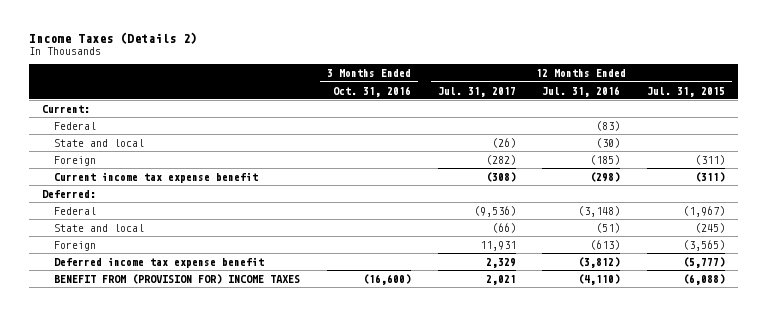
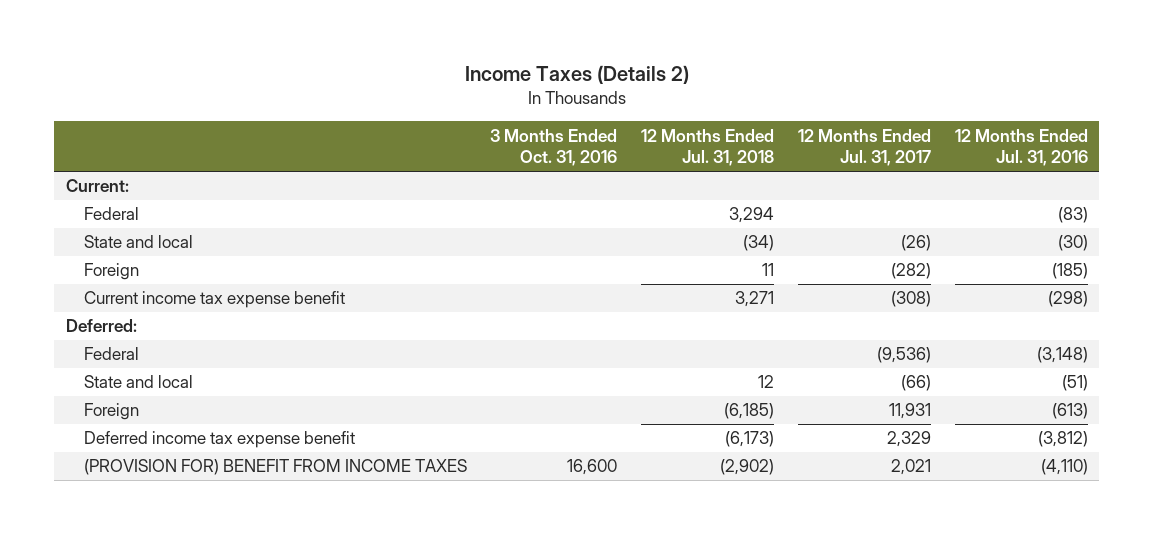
[647,86,726,97] Jul. 31, 2015 -> none
none -> [641,128,775,167] 12 Months Ended Jul. 31, 2018
[54,273,301,284] BENEFIT FROM (PROVISION FOR) INCOME TAXES -> [83,459,467,476] (PROVISION FOR) BENEFIT FROM INCOME TAXES
[363,273,412,285] (16,600) -> [567,459,618,476] 16,600

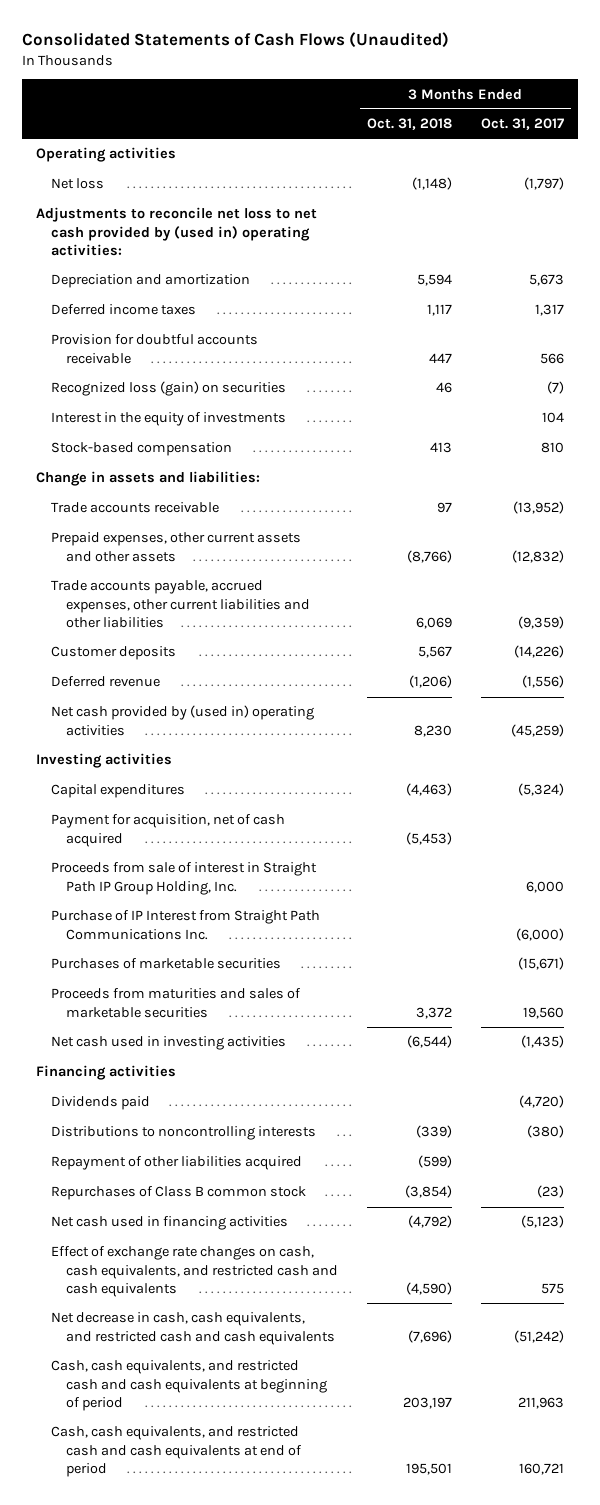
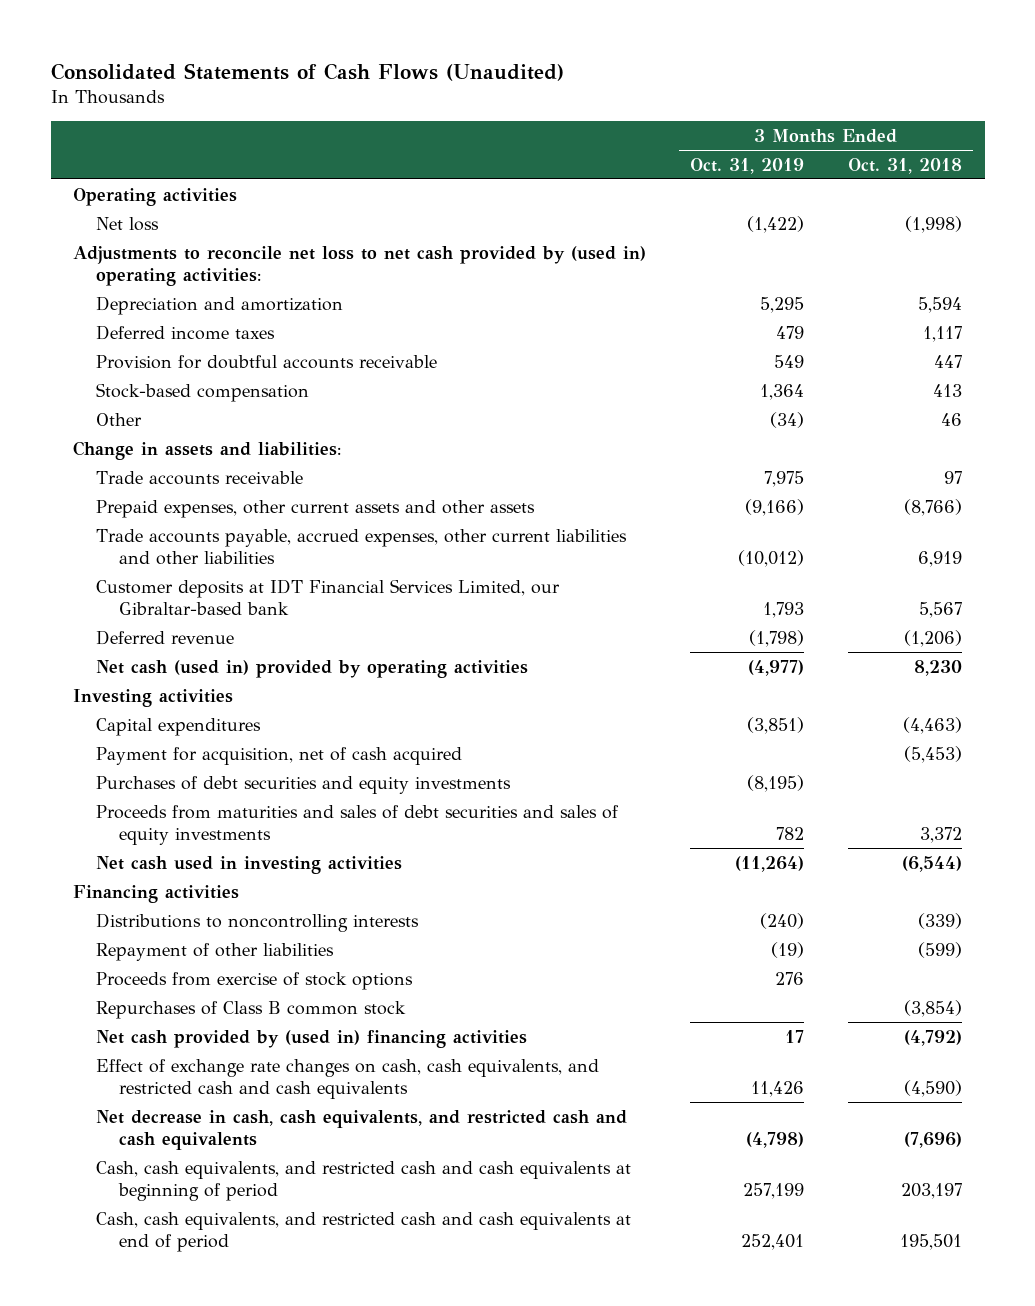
[480,118,564,131] Oct. 31, 2017 -> none
none -> [690,157,805,174] Oct. 31, 2019
[411,177,452,191] (1,148) -> [905,215,963,233] (1,998)
[51,381,287,397] Recognized loss (gain) on securities -> none
[51,412,287,427] Interest in the equity of investments -> none
none -> [96,412,143,426] Other
[415,617,452,630] 6,069 -> [918,550,963,567] 6,919
[51,646,177,661] Customer deposits -> [96,578,561,615] Customer deposits at IDT Financial Services Limited, our Gibraltar-based bank
[51,705,315,736] Net cash provided by (used in) operating activities -> [96,659,529,678] Net cash (used in) provided by operating activities
[51,862,318,895] Proceeds from sale of interest in Straight Path IP Group Holding, Inc. -> none
[51,910,321,940] Purchase of IP Interest from Straight Path Communications Inc. -> none
[51,958,282,970] Purchases of marketable securities -> [96,775,512,794] Purchases of debt securities and equity investments
[51,988,302,1018] Proceeds from maturities and sales of marketable securities -> [96,804,620,845] Proceeds from maturities and sales of debt securities and sales of equity investments
[51,1096,151,1111] Dividends paid -> none
[51,1156,303,1171] Repayment of other liabilities acquired -> [96,942,335,961] Repayment of other liabilities
none -> [96,971,414,990] Proceeds from exercise of stock options
[51,1216,289,1231] Net cash used in financing activities -> [96,1029,528,1048] Net cash provided by (used in) financing activities

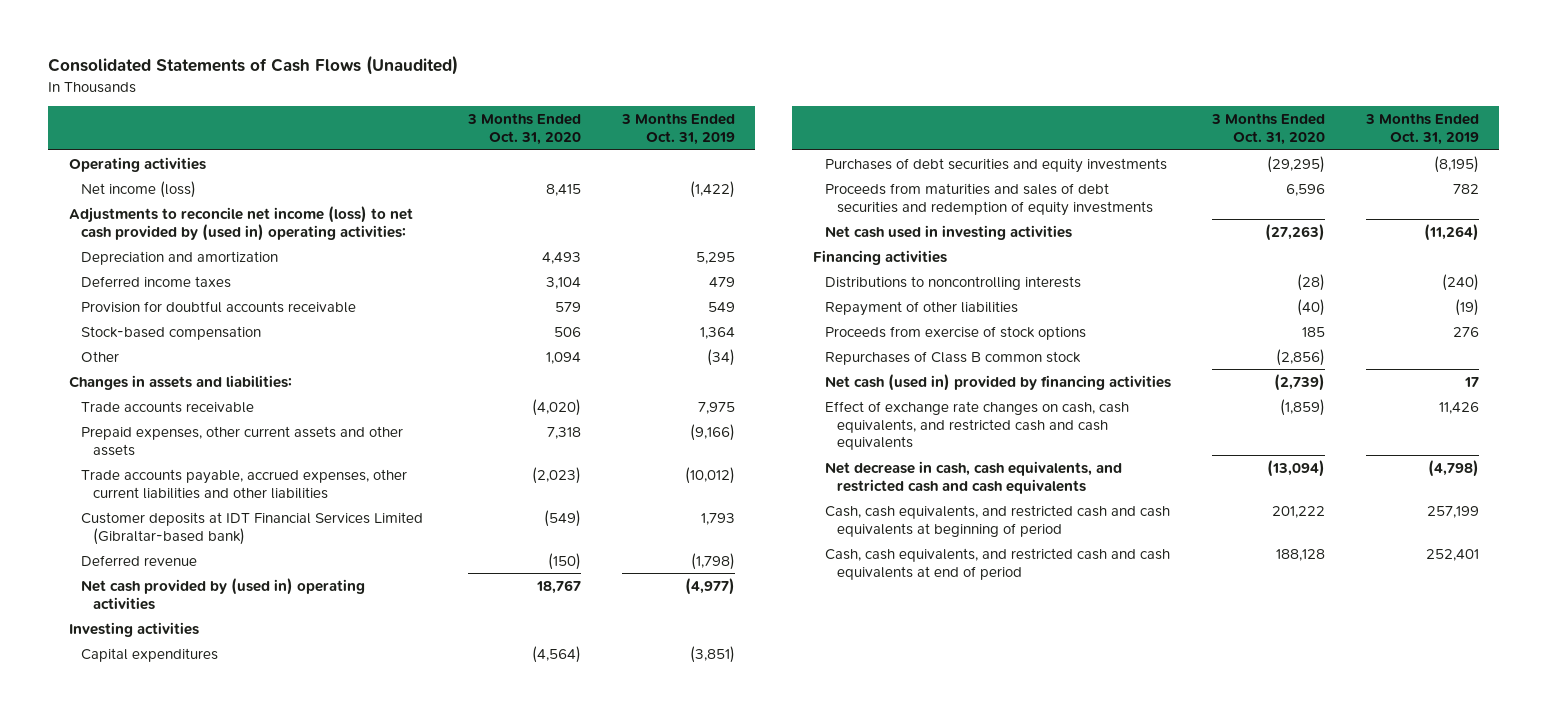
[848,157,963,174] Oct. 31, 2018 -> none
none -> [466,113,581,145] 3 Months Ended Oct. 31, 2020
[96,216,160,231] Net loss -> [81,180,197,198] Net income (loss)
[73,245,647,286] Adjustments to reconcile net loss to net cash provided by (used in) operating activities: -> [68,205,413,241] Adjustments to reconcile net income (loss) to net cash provided by (used in) operating activities:
[73,440,342,460] Change in assets and liabilities: -> [68,374,292,390] Changes in assets and liabilities:
[96,578,561,615] Customer deposits at IDT Financial Services Limited, our Gibraltar-based bank -> [81,511,424,545] Customer deposits at IDT Financial Services Limited (Gibraltar-based bank)
[96,659,529,678] Net cash (used in) provided by operating activities -> [81,577,366,610] Net cash provided by (used in) operating activities
[96,746,463,765] Payment for acquisition, net of cash acquired -> none
[96,804,620,845] Proceeds from maturities and sales of debt securities and sales of equity investments -> [824,182,1154,216] Proceeds from maturities and sales of debt securities and redemption of equity investments
[96,1029,528,1048] Net cash provided by (used in) financing activities -> [824,373,1171,391] Net cash (used in) provided by financing activities

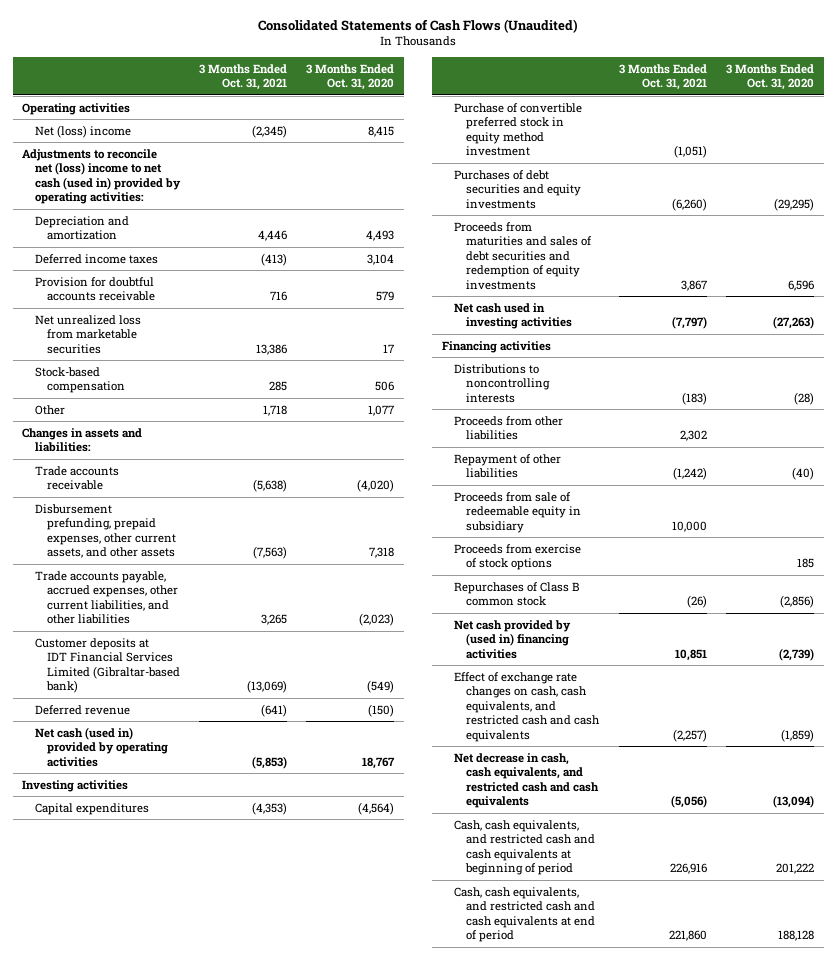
[620,113,735,145] 3 Months Ended Oct. 31, 2019 -> none
none -> [199,63,288,90] 3 Months Ended Oct. 31, 2021
[81,180,197,198] Net income (loss) -> [34,124,131,138] Net (loss) income
[68,205,413,241] Adjustments to reconcile net income (loss) to net cash provided by (used in) operating activities: -> [22,148,181,205] Adjustments to reconcile net (loss) income to net cash (used in) provided by operating activities:
none -> [34,314,141,354] Net unrealized loss from marketable securities
[545,351,581,364] 1,094 -> [368,404,395,416] 1,077
[81,425,404,456] Prepaid expenses, other current assets and other assets -> [34,503,176,559] Disbursement prefunding, prepaid expenses, other current assets, and other assets
[81,468,408,499] Trade accounts payable, accrued expenses, other current liabilities and other liabilities -> [34,570,178,625] Trade accounts payable, accrued expenses, other current liabilities, and other liabilities
[81,577,366,610] Net cash provided by (used in) operating activities -> [34,726,168,767] Net cash (used in) provided by operating activities
none -> [454,102,583,157] Purchase of convertible preferred stock in equity method investment
none -> [454,415,564,441] Proceeds from other liabilities
none -> [454,491,582,533] Proceeds from sale of redeemable equity in subsidiary
[824,373,1171,391] Net cash (used in) provided by financing activities -> [454,619,572,659] Net cash provided by (used in) financing activities

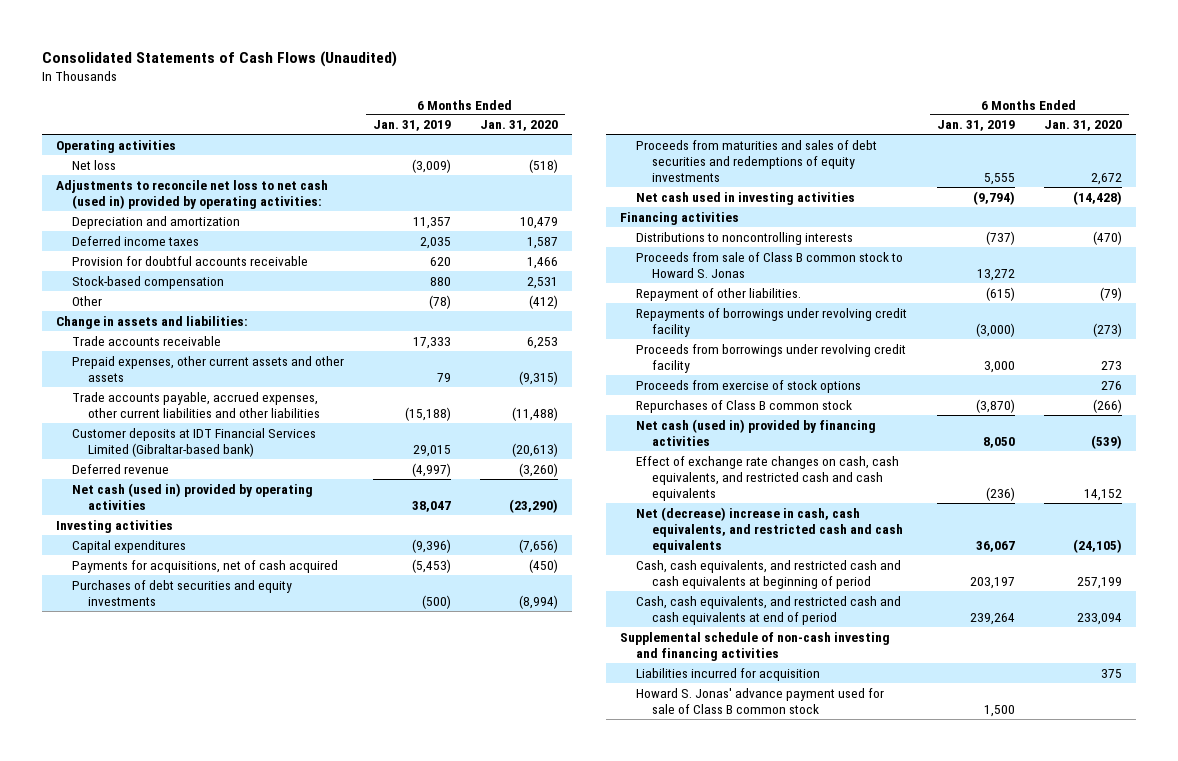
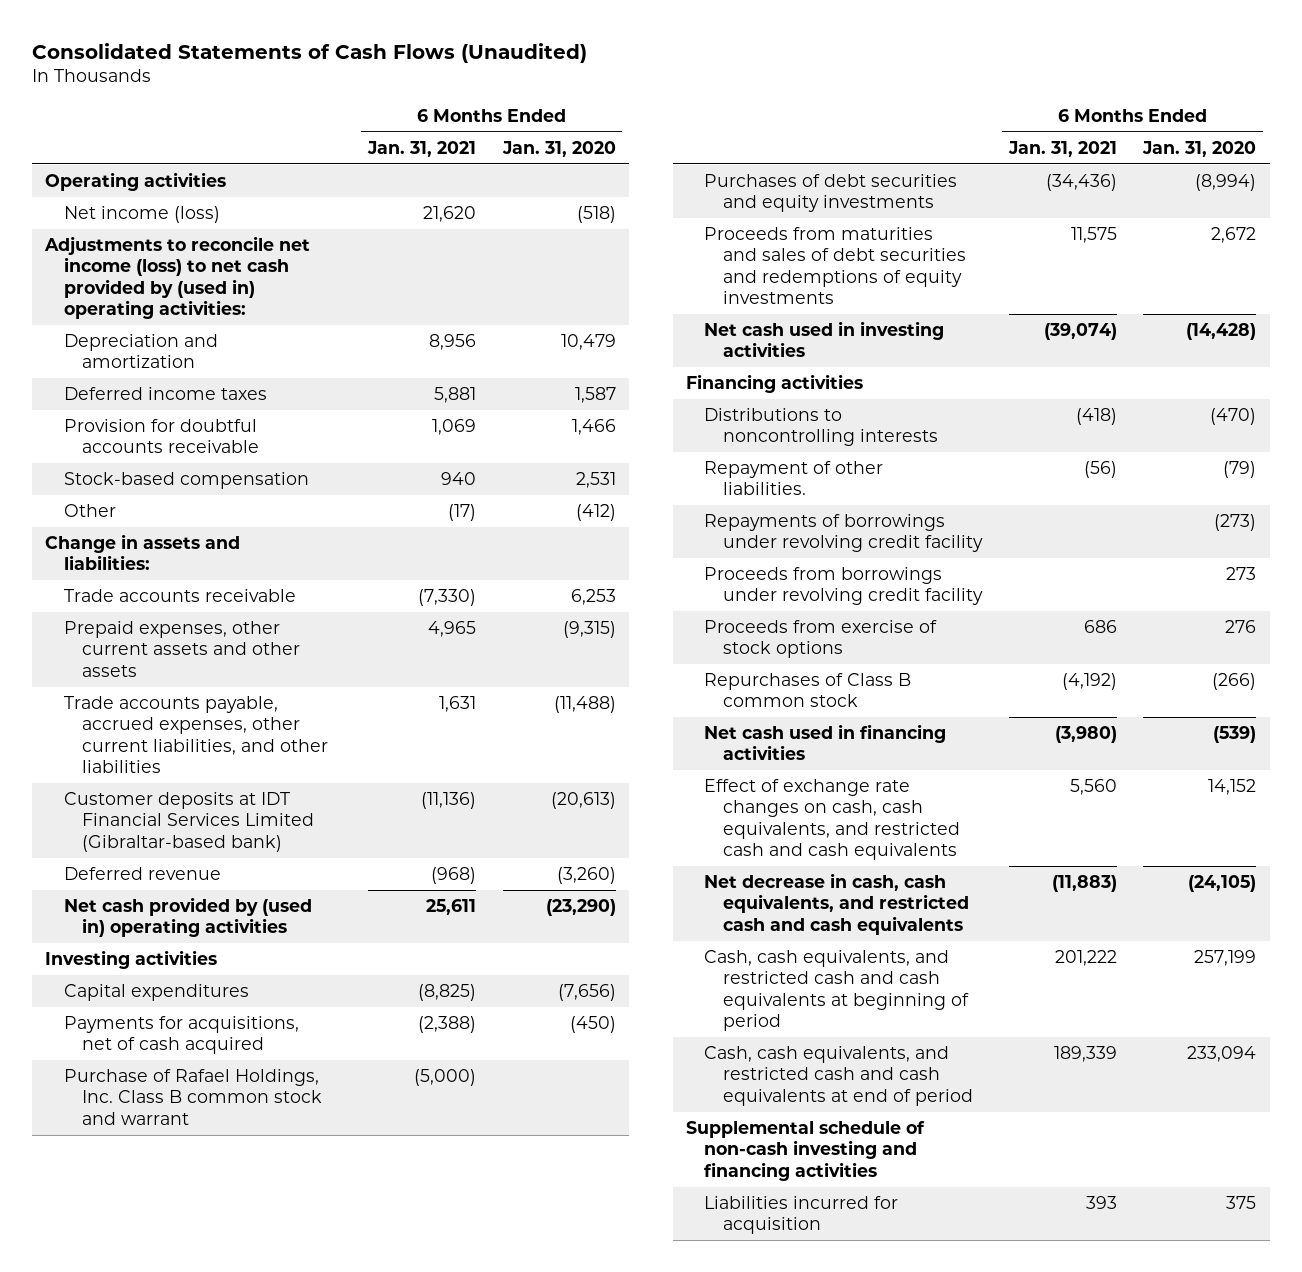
[373,120,452,132] Jan. 31, 2019 -> none
none -> [367,140,477,157] Jan. 31, 2021
[72,159,117,170] Net loss -> [63,206,220,224] Net income (loss)
[56,179,329,209] Adjustments to reconcile net loss to net cash (used in) provided by operating activities: -> [44,236,311,320] Adjustments to reconcile net income (loss) to net cash provided by (used in) operating activities:
[72,391,321,418] Trade accounts payable, accrued expenses, other current liabilities and other liabilities -> [63,696,329,774] Trade accounts payable, accrued expenses, other current liabilities, and other liabilities
[72,482,314,510] Net cash (used in) provided by operating activities -> [63,897,312,938] Net cash provided by (used in) operating activities
none -> [63,1069,323,1125] Purchase of Rafael Holdings, Inc. Class B common stock and warrant
[636,251,904,278] Proceeds from sale of Class B common stock to Howard S. Jonas -> none
[636,418,877,446] Net cash (used in) provided by financing activities -> [704,724,947,761] Net cash used in financing activities
[636,506,904,553] Net (decrease) increase in cash, cash equivalents, and restricted cash and cash equivalents -> [704,873,970,935] Net decrease in cash, cash equivalents, and restricted cash and cash equivalents
[636,687,885,714] Howard S. Jonas' advance payment used for sale of Class B common stock -> none

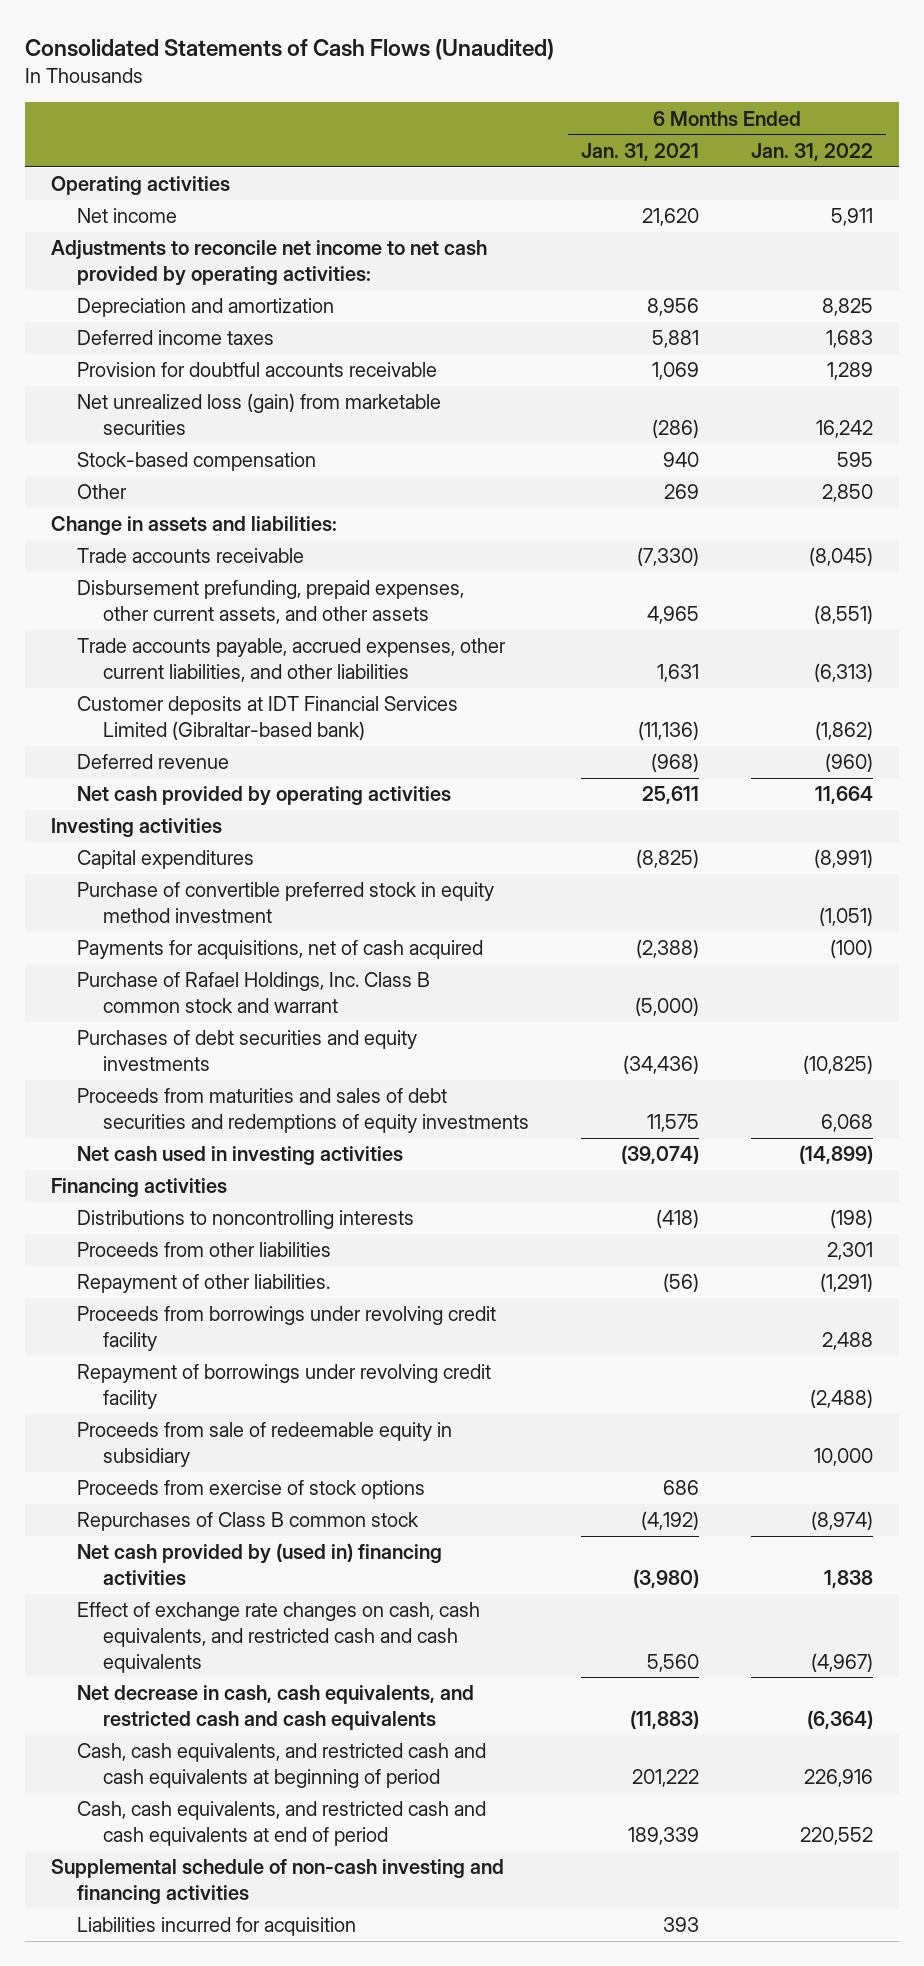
[501,140,616,157] Jan. 31, 2020 -> none
none -> [750,142,873,161] Jan. 31, 2022
[63,206,220,224] Net income (loss) -> [77,208,178,224] Net income
[44,236,311,320] Adjustments to reconcile net income (loss) to net cash provided by (used in) operating activities: -> [51,240,488,286] Adjustments to reconcile net income to net cash provided by operating activities:
none -> [77,393,442,435] Net unrealized loss (gain) from marketable securities
[448,504,477,522] (17) -> [663,484,699,500] 269
[63,621,301,677] Prepaid expenses, other current assets and other assets -> [77,580,465,624] Disbursement prefunding, prepaid expenses, other current assets, and other assets
[63,897,312,938] Net cash provided by (used in) operating activities -> [77,786,452,807] Net cash provided by operating activities
none -> [77,882,495,923] Purchase of convertible preferred stock in equity method investment
none -> [77,1242,332,1258] Proceeds from other liabilities
[704,514,984,553] Repayments of borrowings under revolving credit facility -> none
none -> [77,1364,492,1409] Repayment of borrowings under revolving credit facility
none -> [77,1422,453,1467] Proceeds from sale of redeemable equity in subsidiary
[704,724,947,761] Net cash used in financing activities -> [77,1543,443,1585] Net cash provided by (used in) financing activities

